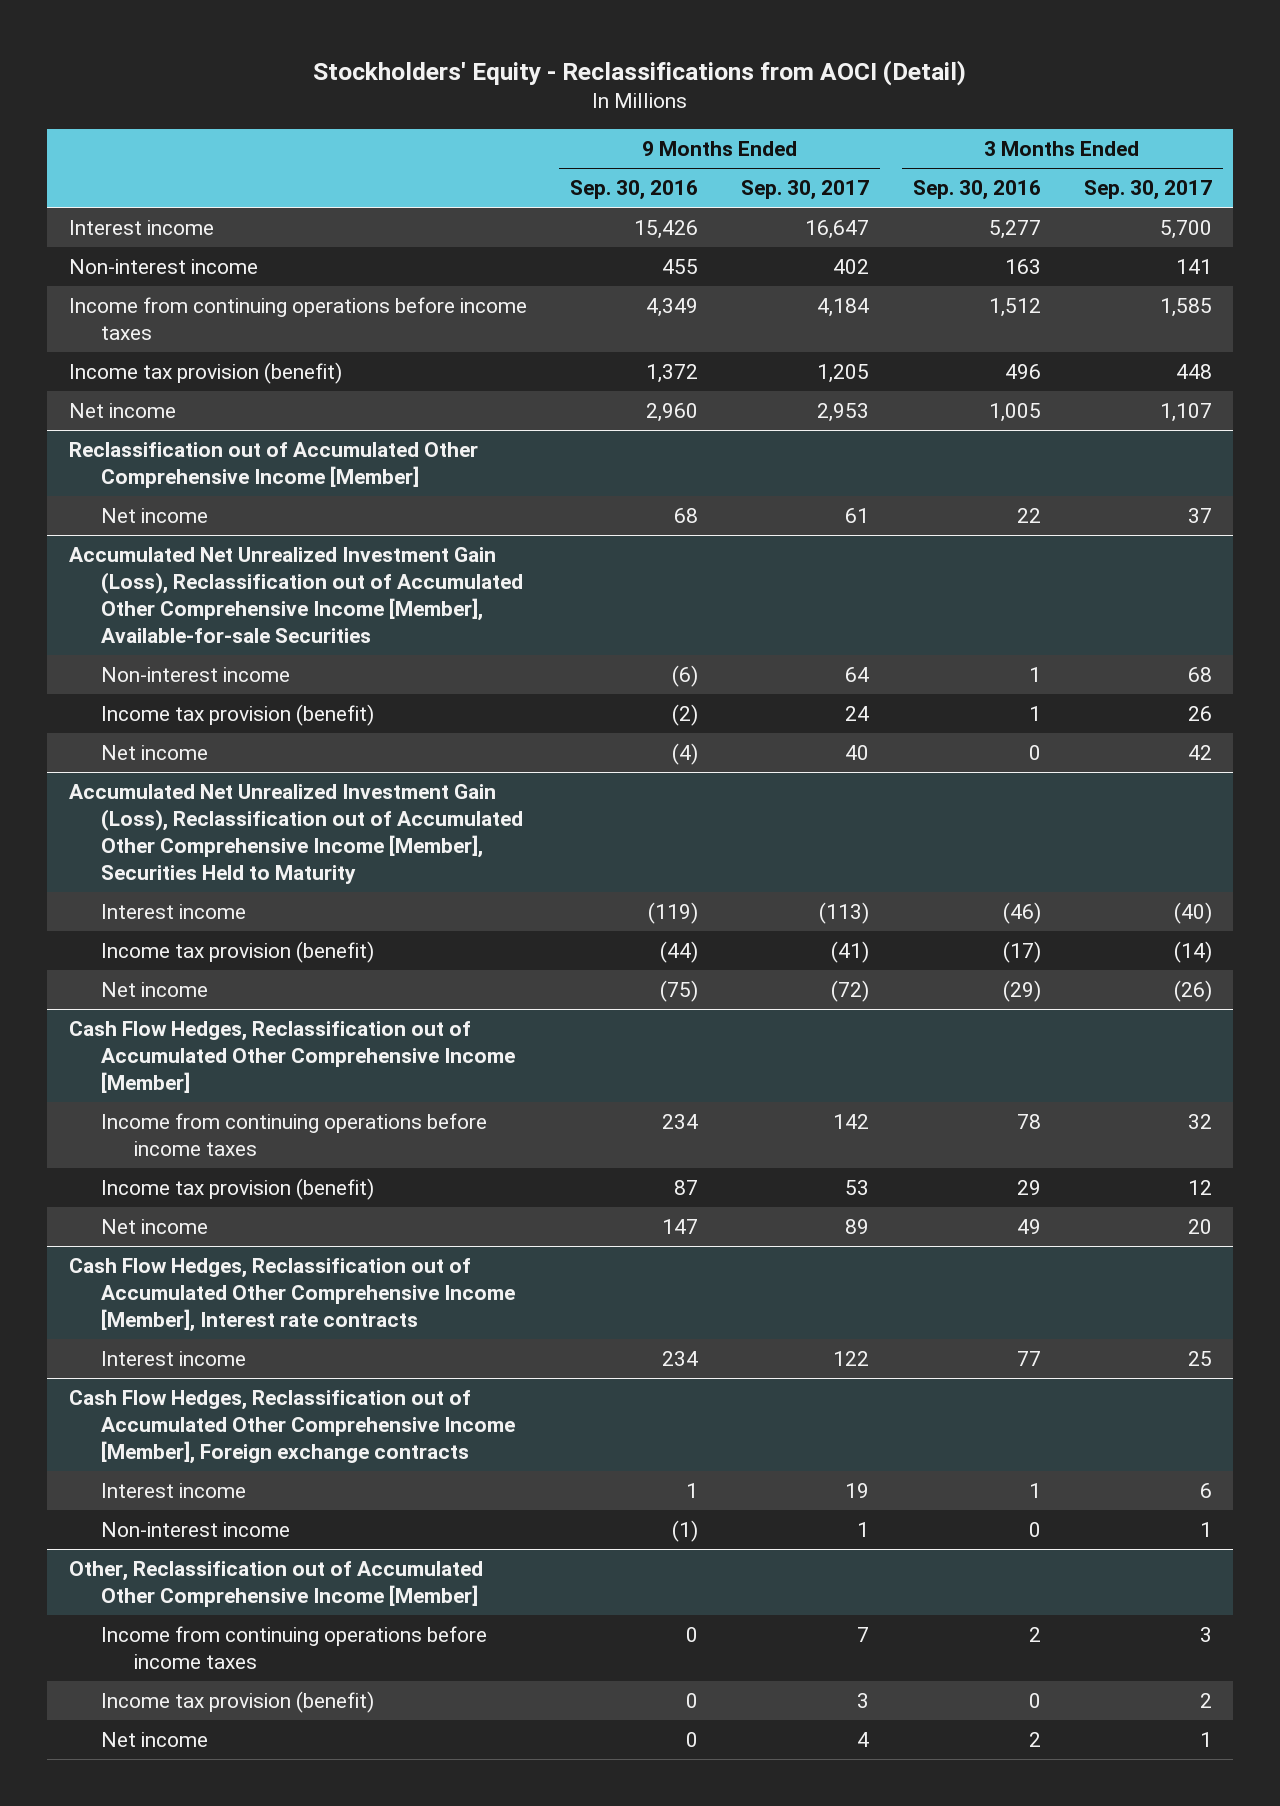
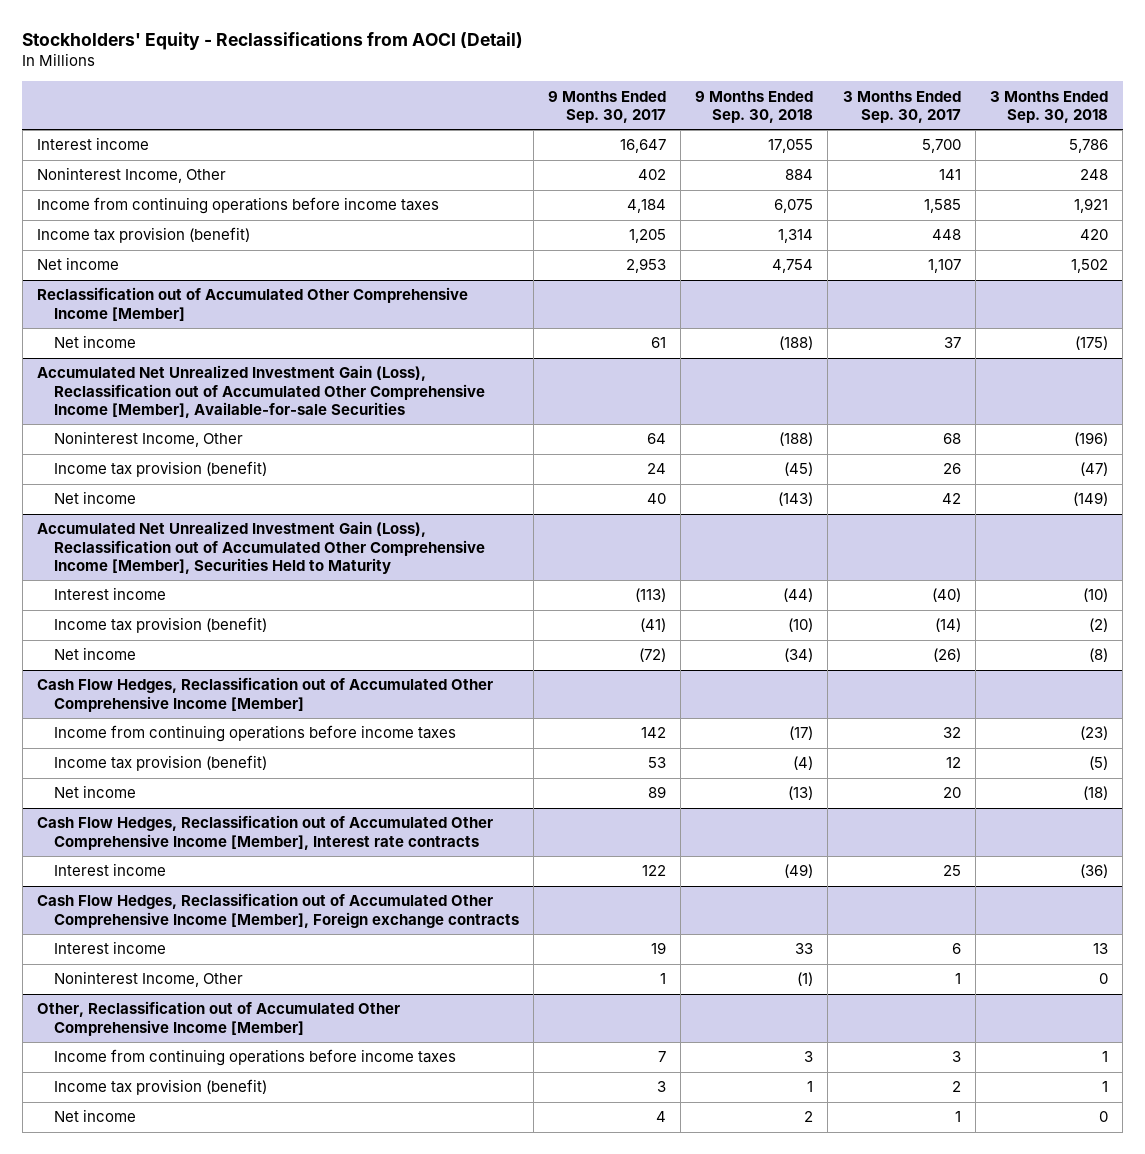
[569,180,698,201] Sep. 30, 2016 -> none
[912,180,1041,201] Sep. 30, 2016 -> none
none -> [695,90,814,123] 9 Months Ended Sep. 30, 2018
none -> [989,90,1108,123] 3 Months Ended Sep. 30, 2018
[68,258,258,274] Non-interest income -> [37,167,227,184] Noninterest Income, Other
[101,666,291,682] Non-interest income -> [53,431,243,448] Noninterest Income, Other
[101,1521,291,1537] Non-interest income -> [53,971,243,988] Noninterest Income, Other

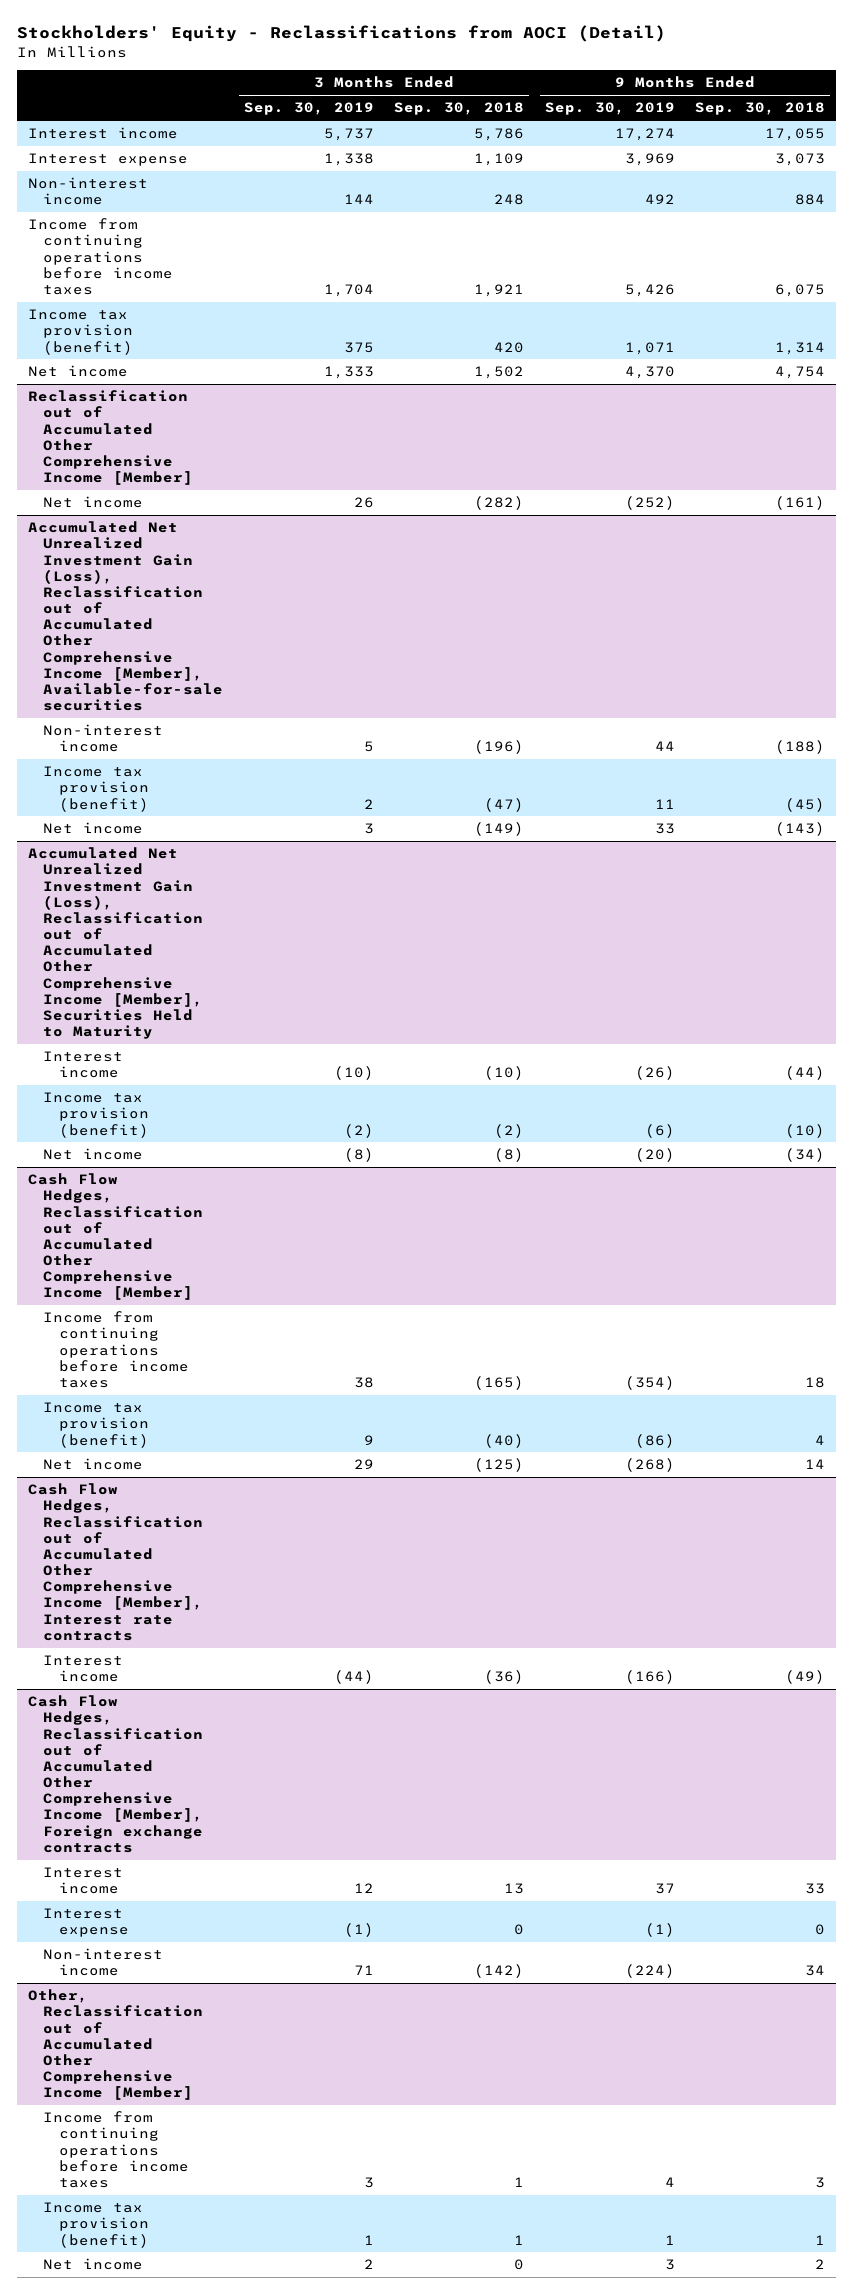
[547,90,666,123] 9 Months Ended Sep. 30, 2017 -> none
[842,90,961,123] 3 Months Ended Sep. 30, 2017 -> none
none -> [243,102,374,116] Sep. 30, 2019
none -> [544,102,675,116] Sep. 30, 2019
none -> [27,153,188,167] Interest expense
[37,167,227,184] Noninterest Income, Other -> [27,177,148,206] Non-interest income
[779,336,814,351] (188) -> [775,496,826,511] (161)
[1074,336,1108,351] (175) -> [474,496,525,511] (282)
[37,365,485,418] Accumulated Net Unrealized Investment Gain (Loss), Reclassification out of Accumulated Other Comprehensive Income [Member], Available-for-sale Securities -> [27,521,224,712] Accumulated Net Unrealized Investment Gain (Loss), Reclassification out of Accumulated Other Comprehensive Income [Member], Available-for-sale securities
[53,431,243,448] Noninterest Income, Other -> [43,724,164,753] Non-interest income
[789,726,814,741] (17) -> [805,1376,826,1388] 18
[1079,726,1108,741] (23) -> [474,1375,525,1390] (165)
[793,756,814,771] (4) -> [815,1434,826,1445] 4
[1088,756,1108,771] (5) -> [484,1433,525,1448] (40)
[788,786,814,801] (13) -> [805,1459,826,1470] 14
[1082,786,1108,801] (18) -> [474,1458,525,1473] (125)
none -> [43,1908,130,1938] Interest expense
[53,971,243,988] Noninterest Income, Other -> [43,1948,164,1977] Non-interest income
[797,972,814,987] (1) -> [805,1965,826,1977] 34
[1098,973,1108,985] 0 -> [474,1964,525,1979] (142)

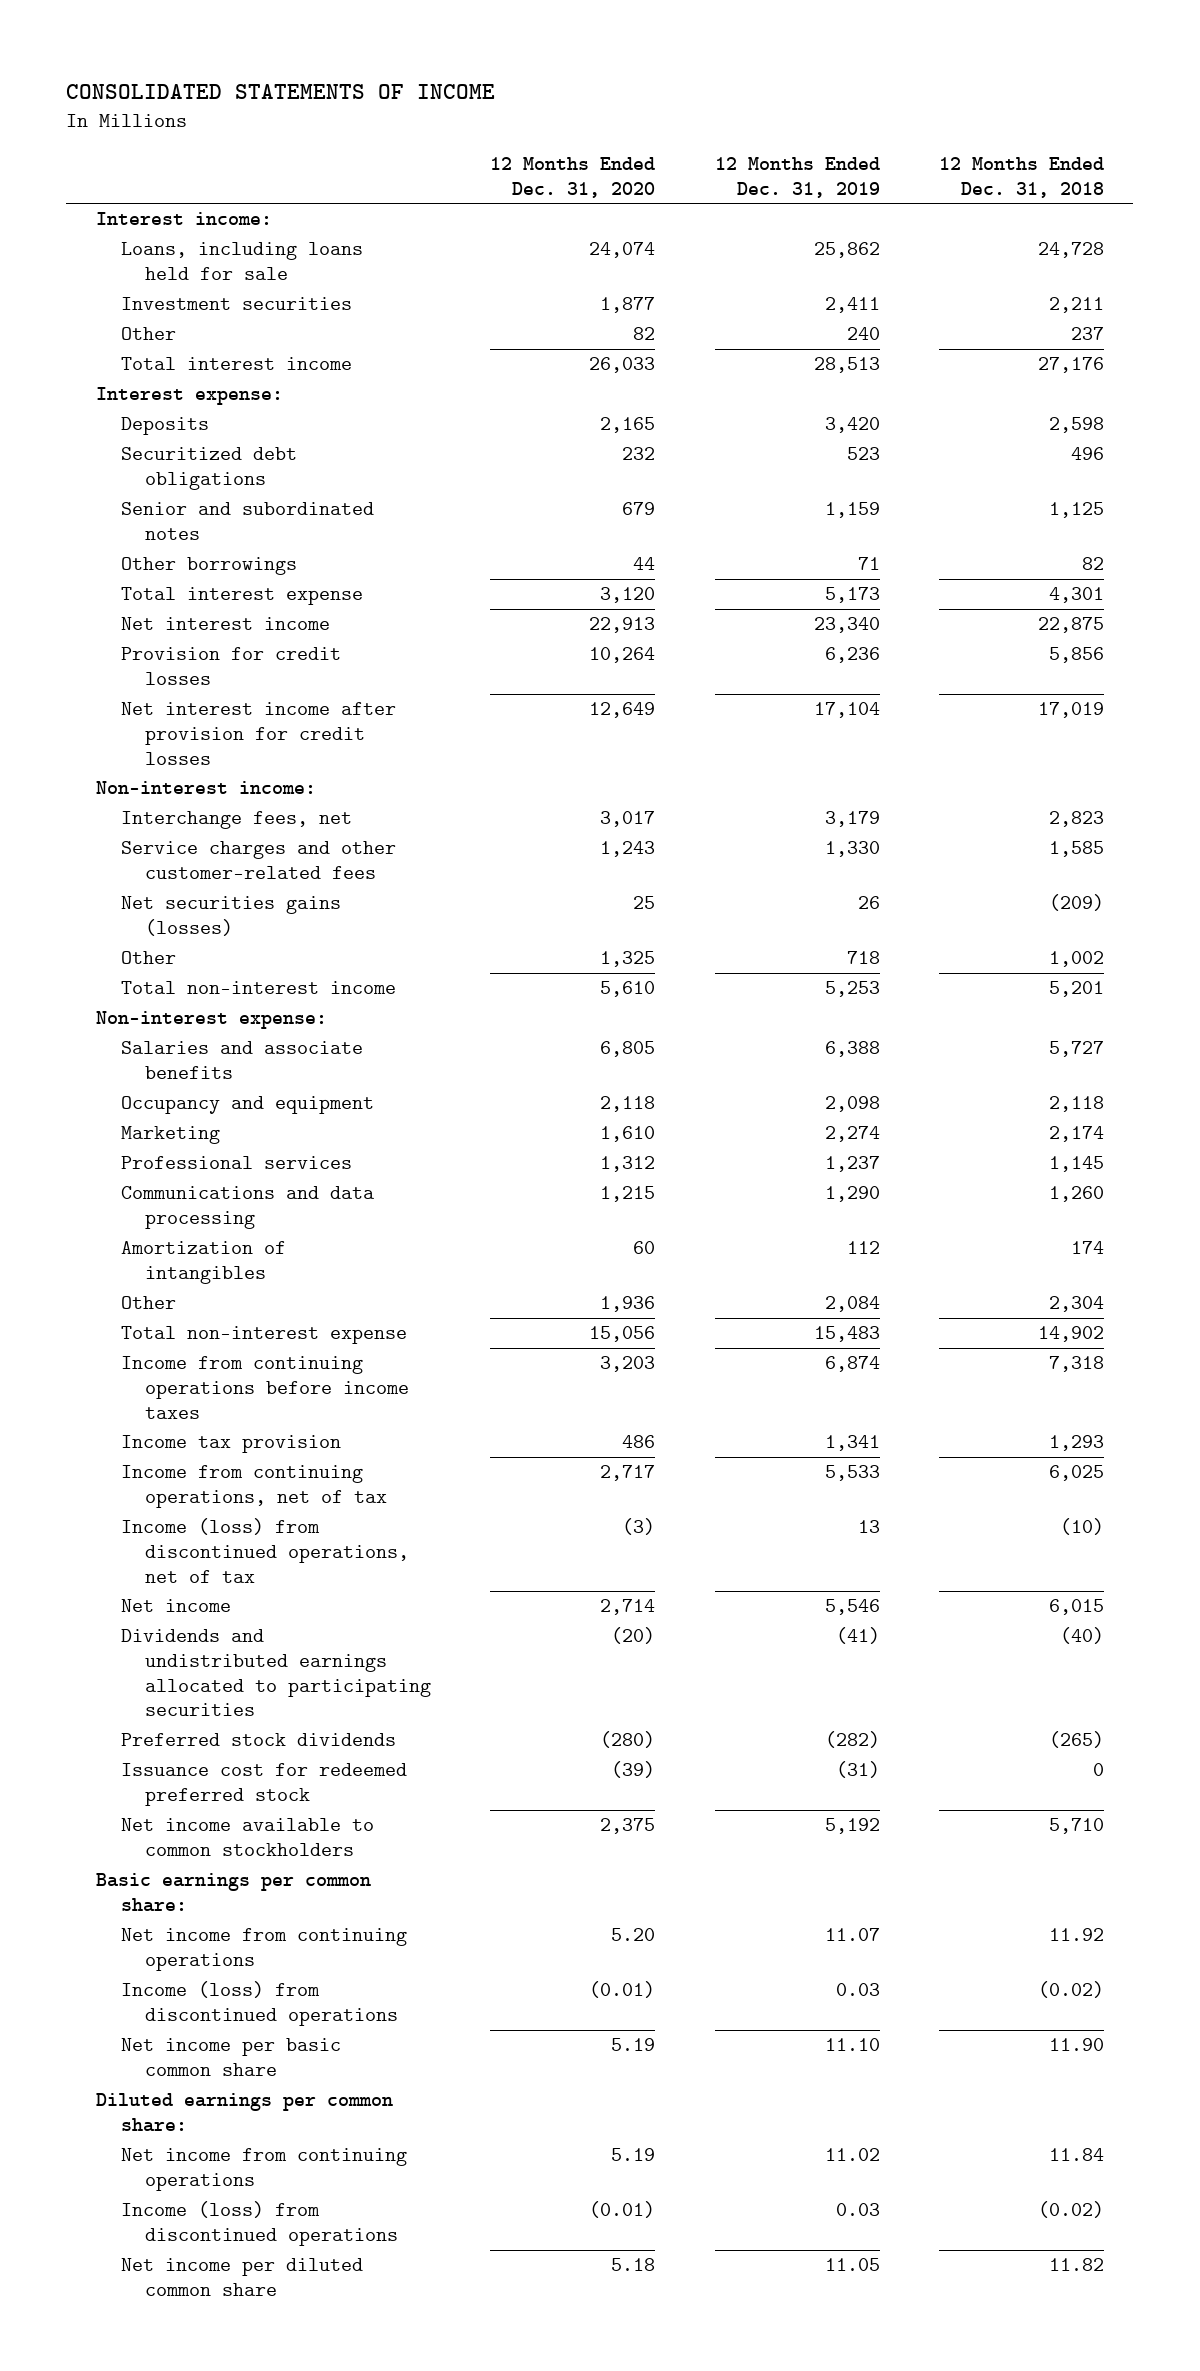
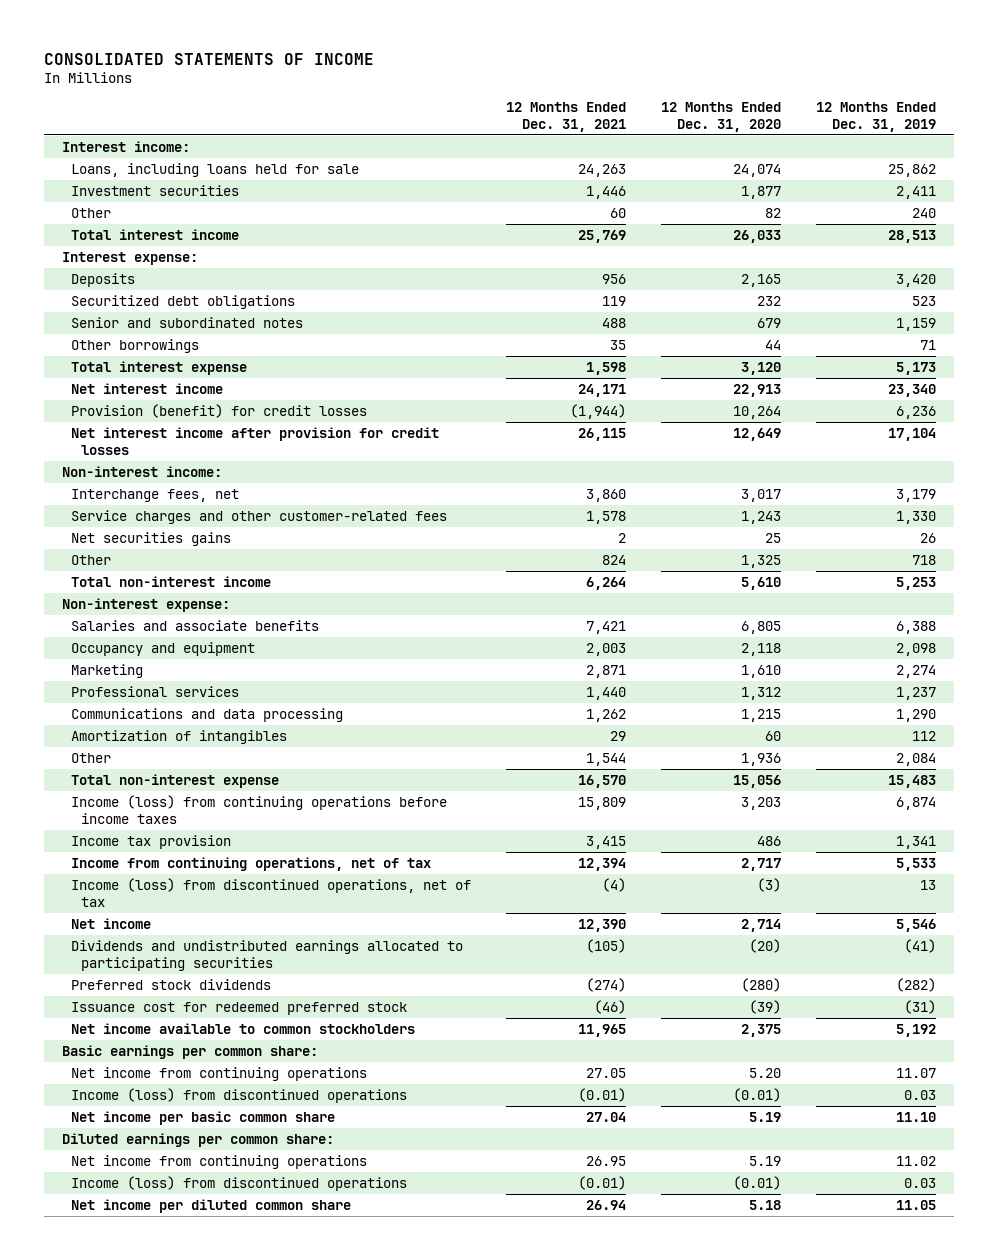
[938,156,1104,198] 12 Months Ended Dec. 31, 2018 -> none
none -> [506,101,627,132] 12 Months Ended Dec. 31, 2021
[120,647,341,686] Provision for credit losses -> [71,403,368,418] Provision (benefit) for credit losses
[120,896,341,937] Net securities gains (losses) -> [71,531,232,546] Net securities gains
[120,1356,410,1419] Income from continuing operations before income taxes -> [71,794,448,824] Income (loss) from continuing operations before income taxes

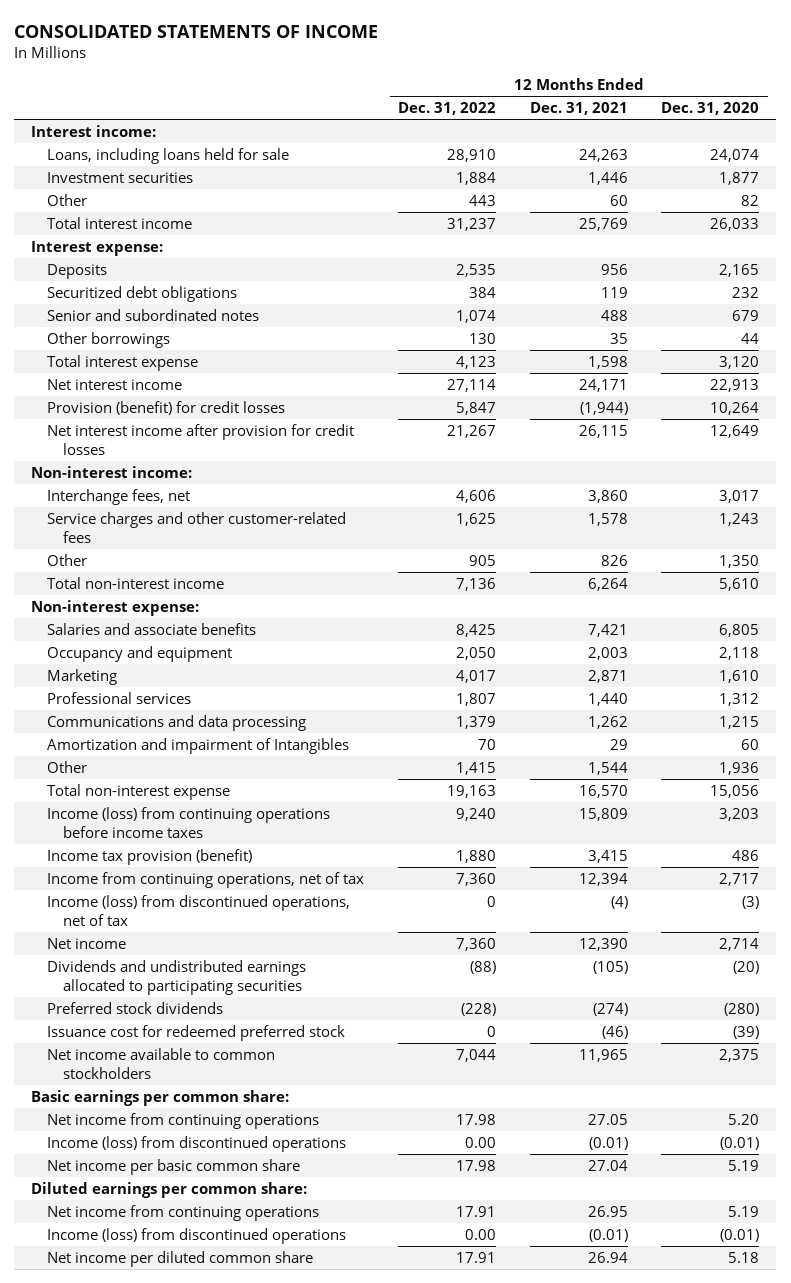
[816,101,937,132] 12 Months Ended Dec. 31, 2019 -> none
none -> [397,101,496,115] Dec. 31, 2022
[71,531,232,546] Net securities gains -> none
[602,554,627,565] 824 -> [600,554,628,566] 826
[741,554,782,568] 1,325 -> [719,554,760,568] 1,350
[71,729,288,744] Amortization of intangibles -> [47,737,350,754] Amortization and impairment of Intangibles
[71,834,232,849] Income tax provision -> [47,848,253,865] Income tax provision (benefit)

